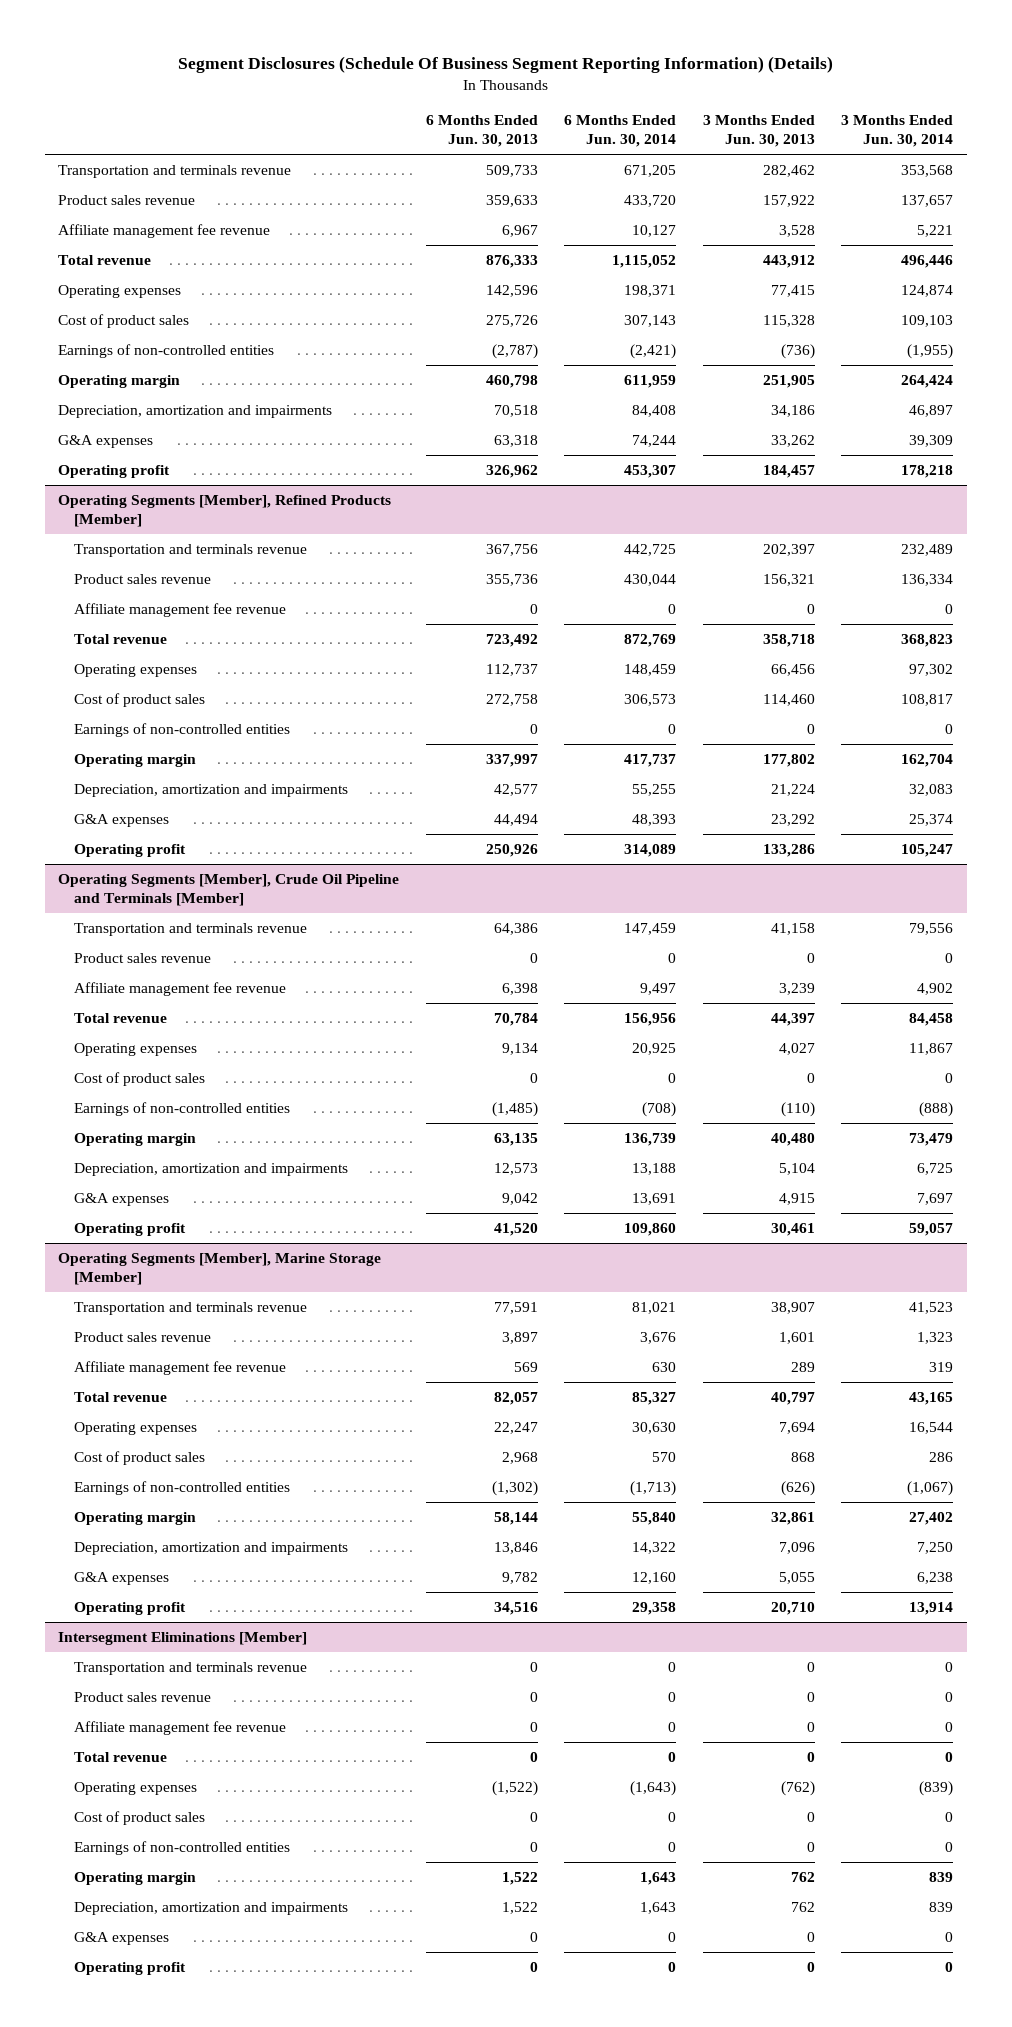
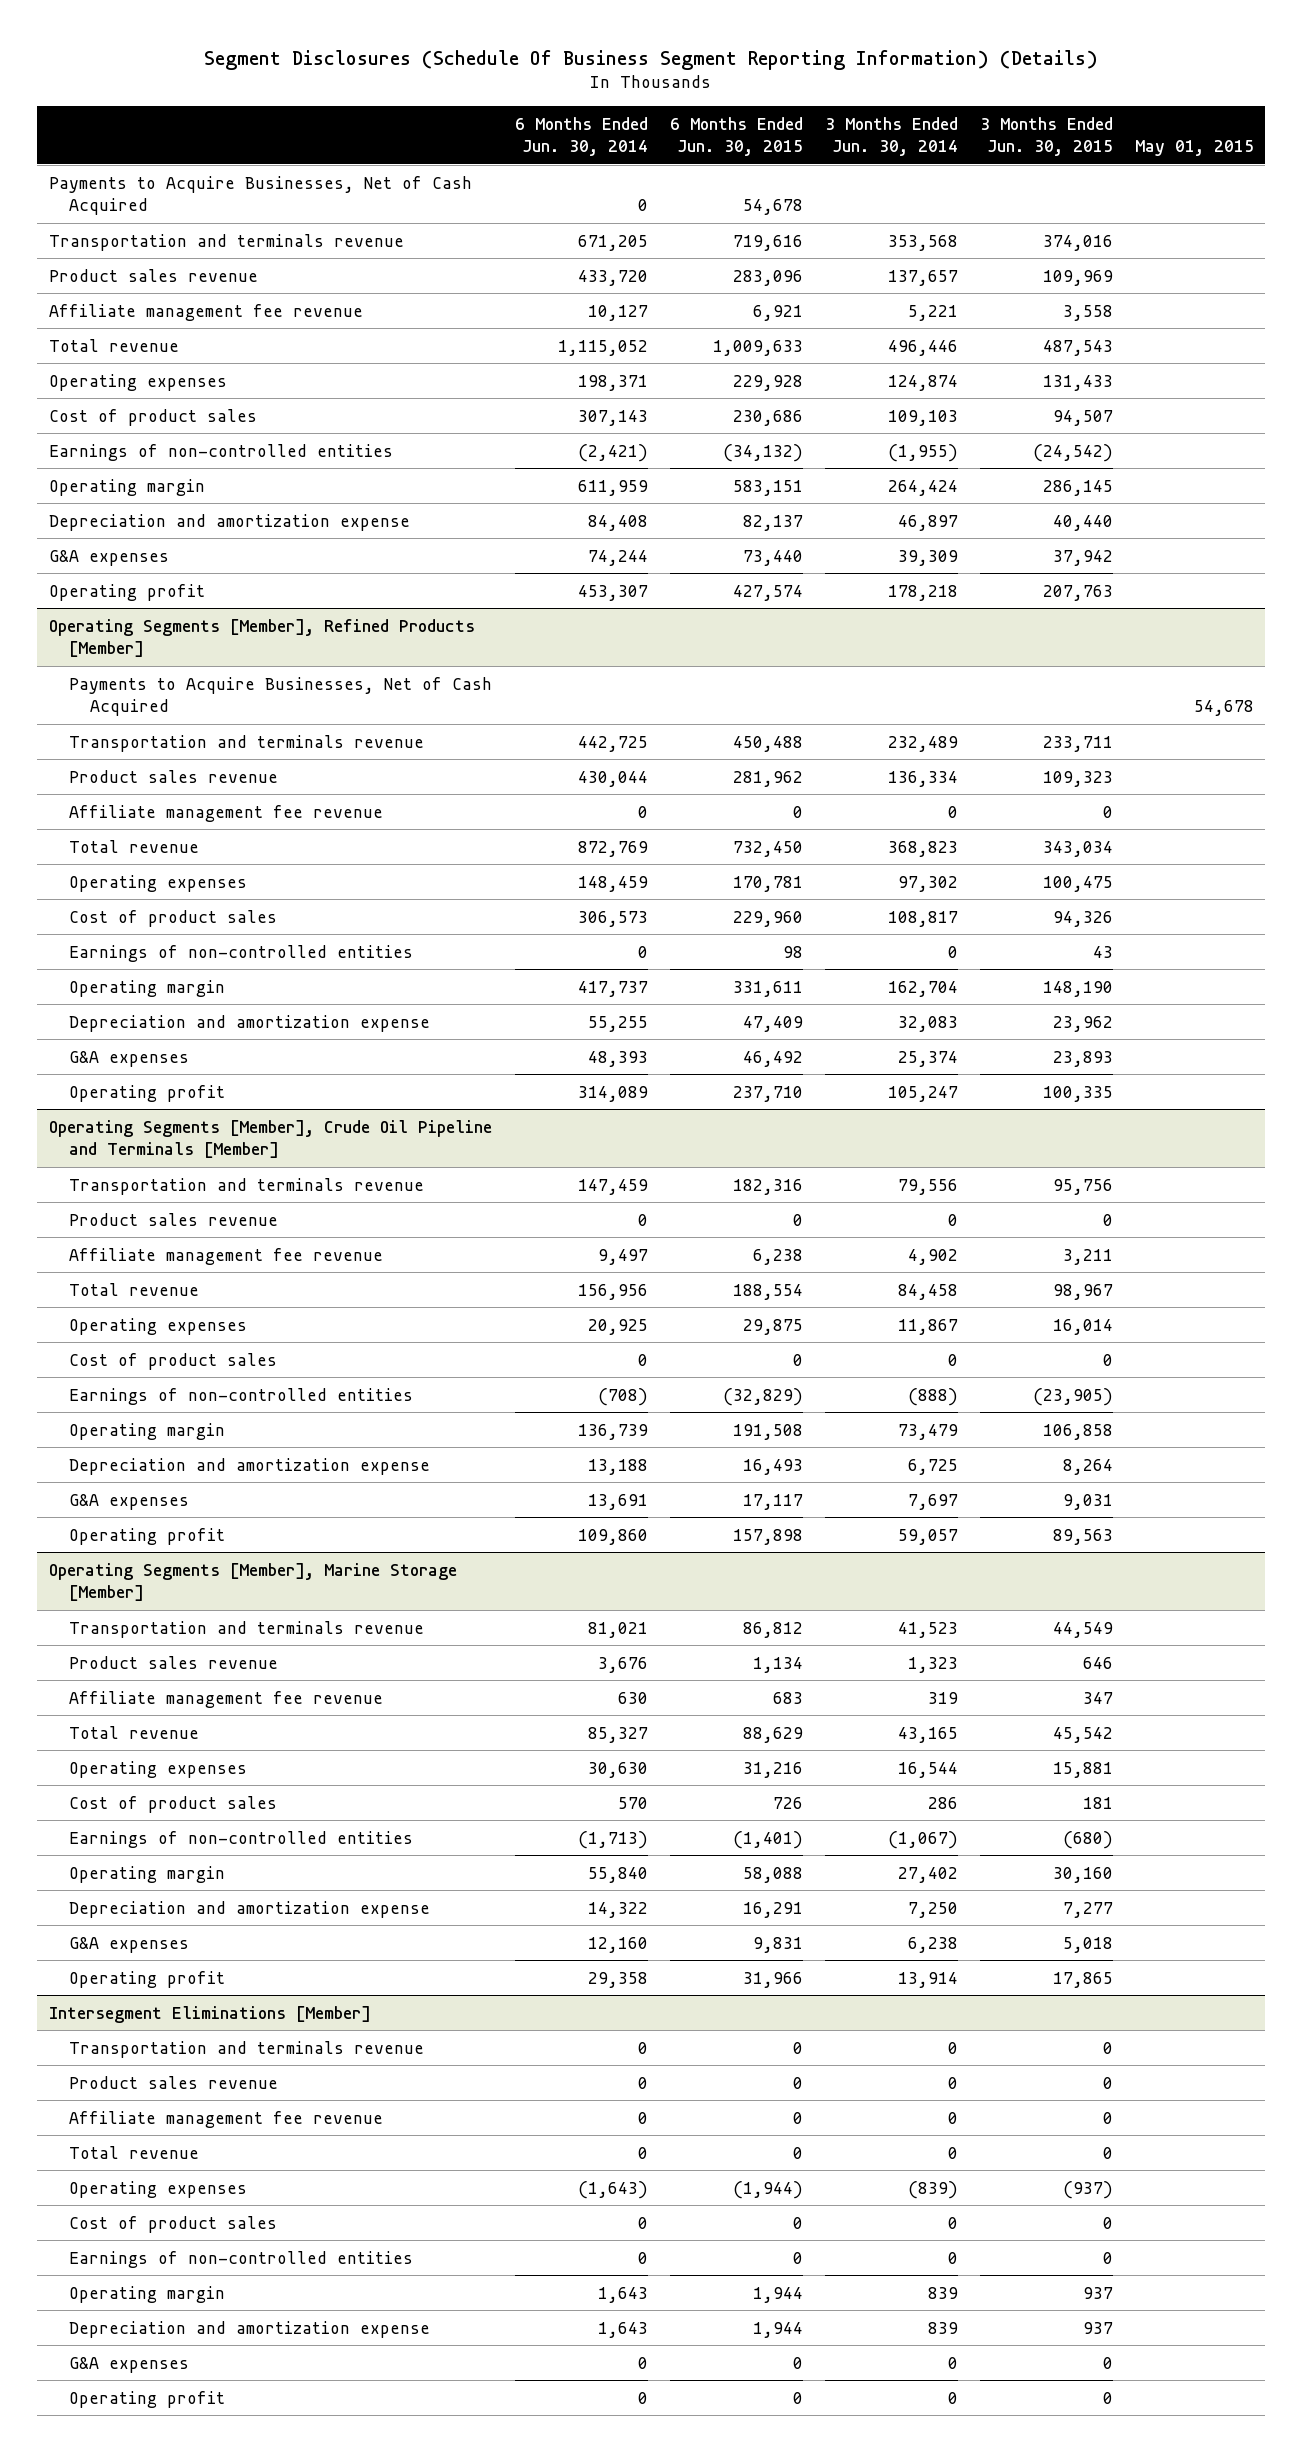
[425,114,538,148] 6 Months Ended Jun. 30, 2013 -> none
[702,114,815,148] 3 Months Ended Jun. 30, 2013 -> none
none -> [669,116,803,156] 6 Months Ended Jun. 30, 2015
none -> [980,116,1114,156] 3 Months Ended Jun. 30, 2015
none -> [1135,139,1255,156] May 01, 2015
none -> [48,175,472,216] Payments to Acquire Businesses, Net of Cash Acquired
[58,404,333,418] Depreciation, amortization and impairments -> [48,513,410,531] Depreciation and amortization expense
none -> [69,676,493,717] Payments to Acquire Businesses, Net of Cash Acquired
[74,783,349,797] Depreciation, amortization and impairments -> [69,1014,431,1032] Depreciation and amortization expense
[74,1162,349,1176] Depreciation, amortization and impairments -> [69,1457,431,1475] Depreciation and amortization expense
[74,1541,349,1555] Depreciation, amortization and impairments -> [69,1900,431,1918] Depreciation and amortization expense
[74,1901,349,1915] Depreciation, amortization and impairments -> [69,2320,431,2338] Depreciation and amortization expense

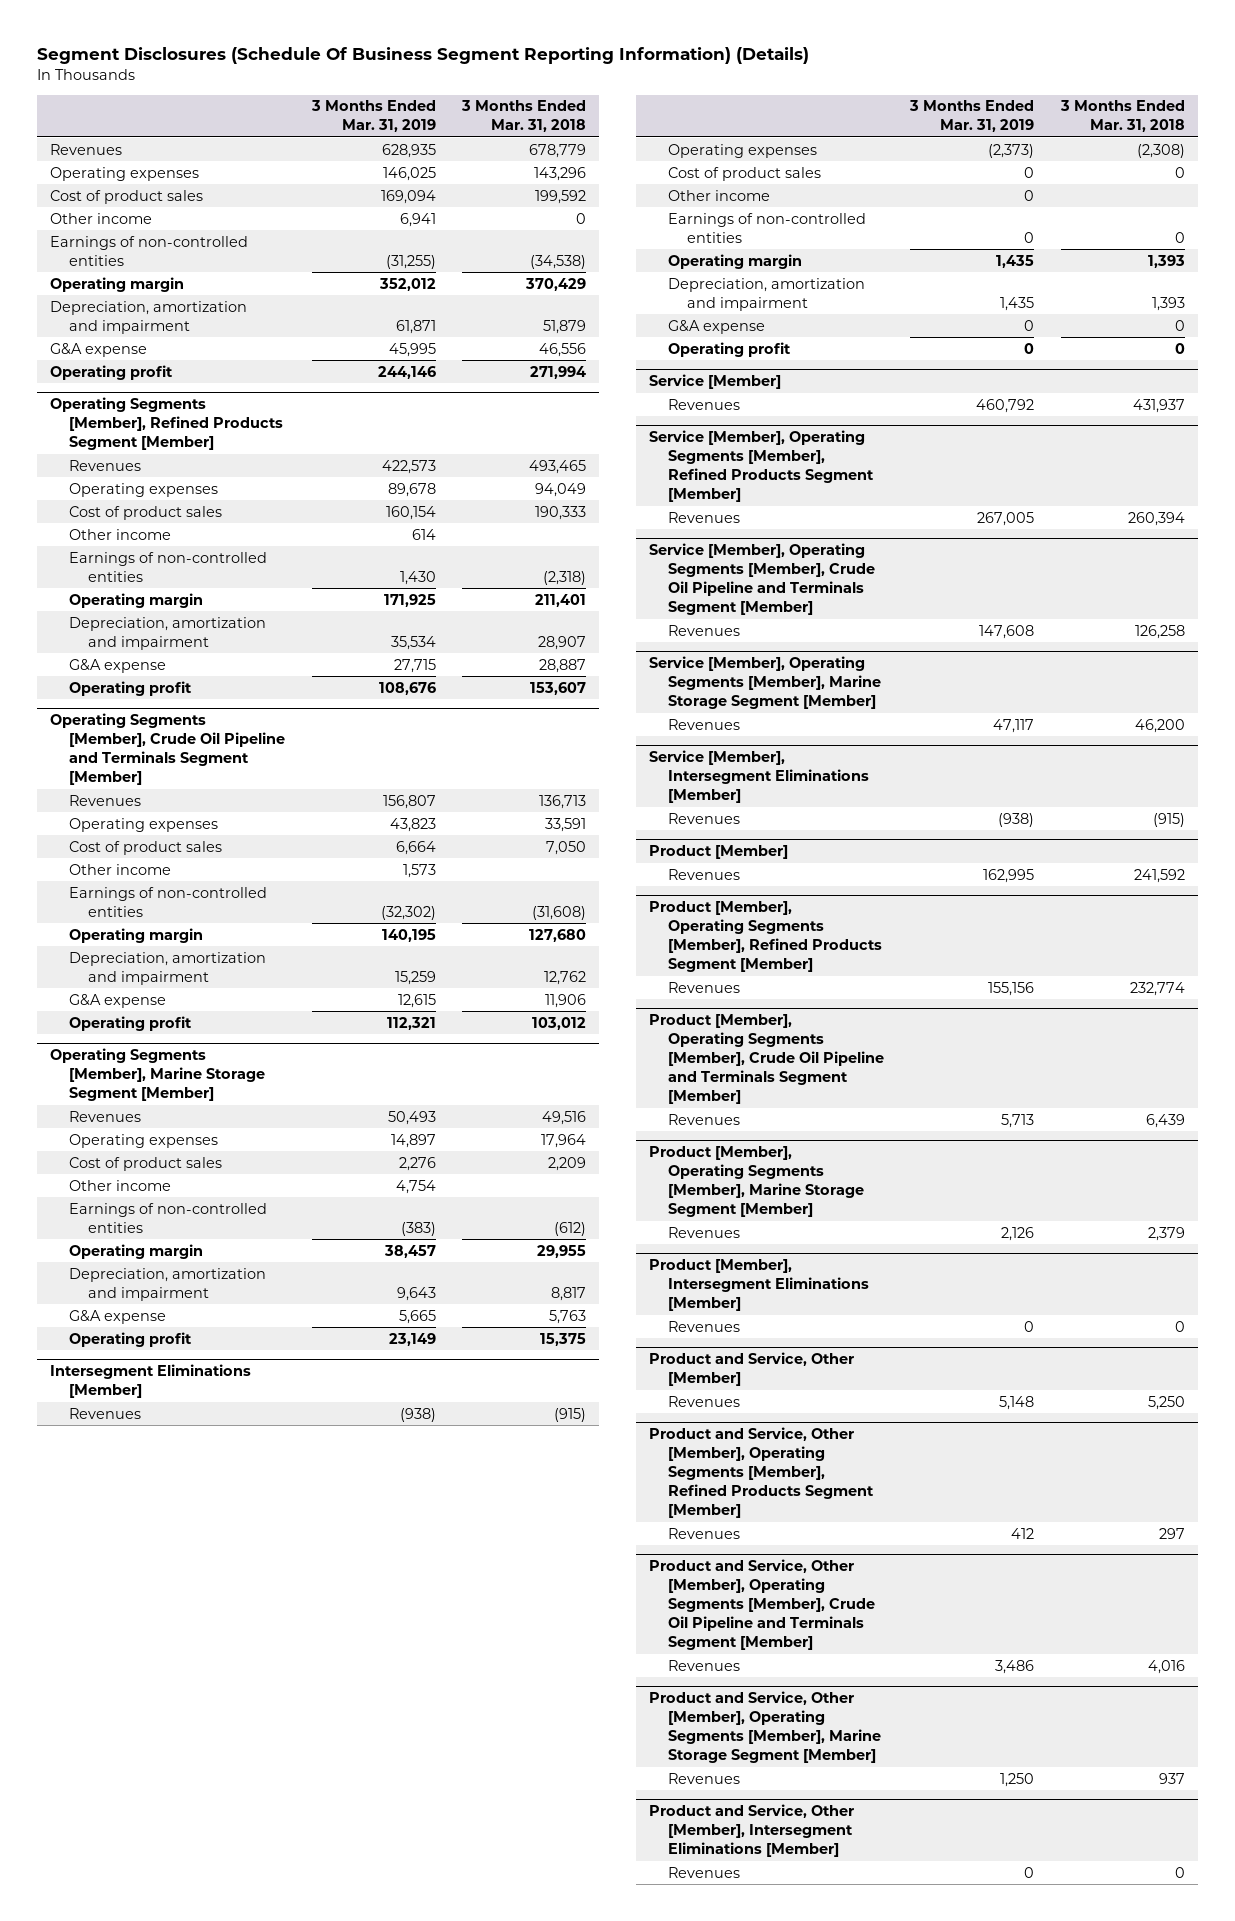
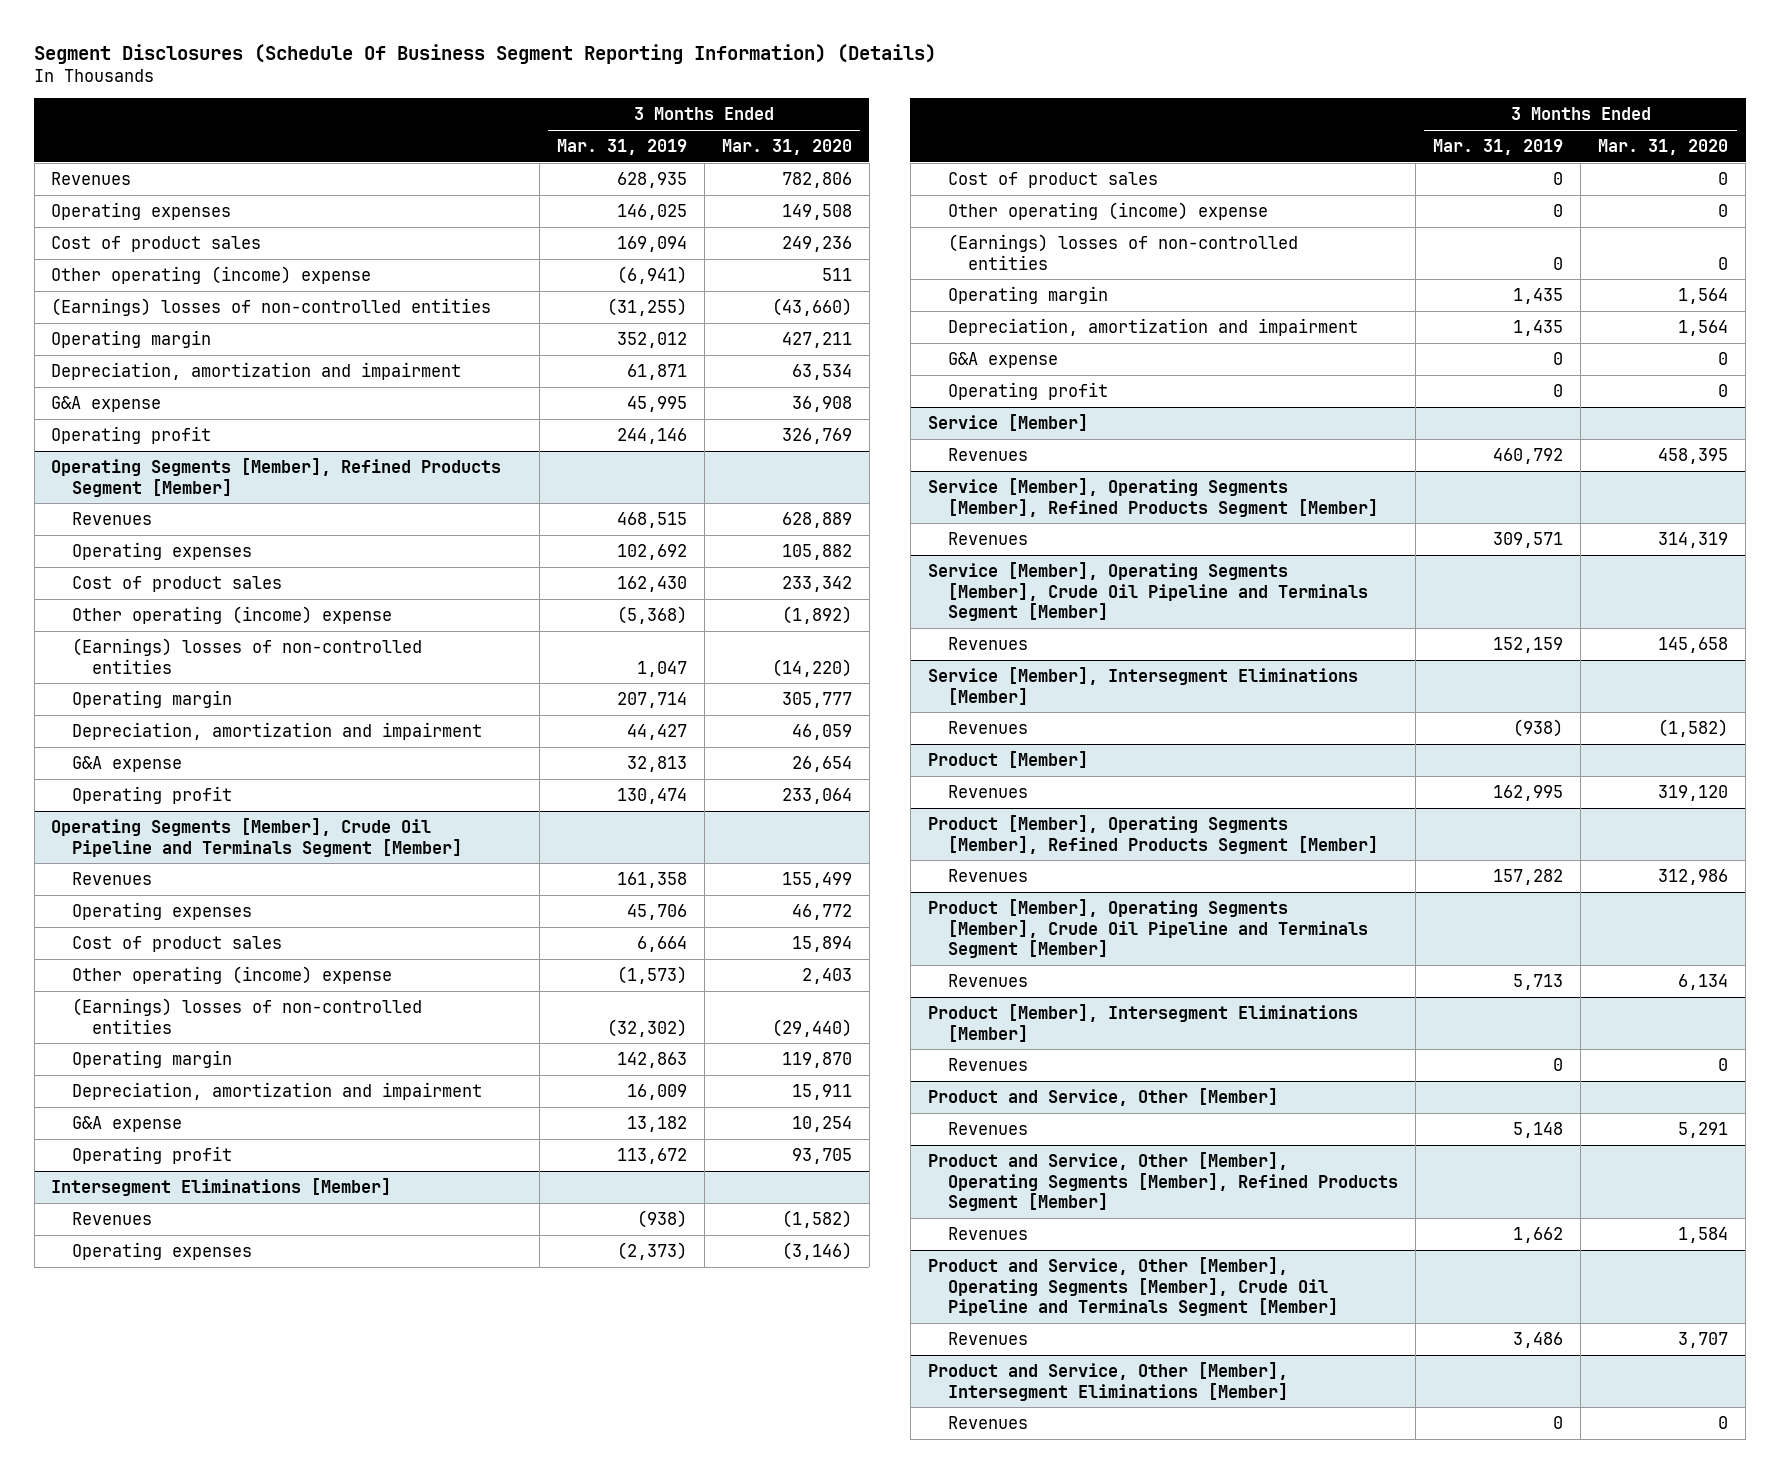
[460,100,586,133] 3 Months Ended Mar. 31, 2018 -> none
none -> [721,138,852,155] Mar. 31, 2020
[50,212,153,224] Other income -> [51,265,372,284] Other operating (income) expense
[399,212,436,227] 6,941 -> [616,265,687,284] (6,941)
[50,235,249,266] Earnings of non-controlled entities -> [51,297,492,316] (Earnings) losses of non-controlled entities
[381,459,436,474] 422,573 -> [616,511,687,528] 468,515
[387,482,436,497] 89,678 -> [616,543,687,560] 102,692
[385,505,436,520] 160,154 -> [616,575,687,592] 162,430
[69,528,172,540] Other income -> [71,605,392,624] Other operating (income) expense
[411,528,436,540] 614 -> [616,605,687,624] (5,368)
[69,551,268,582] Earnings of non-controlled entities -> [71,637,422,674] (Earnings) losses of non-controlled entities
[399,570,436,585] 1,430 -> [636,660,687,677] 1,047
[383,593,436,607] 171,925 -> [616,691,687,708] 207,714
[390,635,436,650] 35,534 -> [626,723,687,740] 44,427
[393,658,436,673] 27,715 -> [626,755,687,772] 32,813
[378,681,436,695] 108,676 -> [616,787,687,804] 130,474
[382,794,436,809] 156,807 -> [616,871,687,888] 161,358
[389,817,436,832] 43,823 -> [626,903,687,920] 45,706
[50,1048,266,1102] Operating Segments [Member], Marine Storage Segment [Member] -> none
[69,1110,142,1122] Revenues -> none
[69,1133,219,1148] Operating expenses -> none
[69,1156,223,1171] Cost of product sales -> none
[69,1179,172,1191] Other income -> none
[69,1202,268,1233] Earnings of non-controlled entities -> none
[69,1243,204,1259] Operating margin -> none
[69,1267,267,1301] Depreciation, amortization and impairment -> none
[69,1309,167,1324] G&A expense -> none
[69,1331,193,1347] Operating profit -> none
[69,863,172,875] Other income -> [71,965,392,984] Other operating (income) expense
[402,863,436,878] 1,573 -> [616,965,687,984] (1,573)
[69,886,268,917] Earnings of non-controlled entities -> [71,997,422,1034] (Earnings) losses of non-controlled entities
[381,928,436,942] 140,195 -> [616,1051,687,1068] 142,863
[394,970,436,985] 15,259 -> [626,1083,687,1100] 16,009
[397,993,436,1008] 12,615 -> [626,1115,687,1132] 13,182
[386,1016,436,1030] 112,321 -> [616,1147,687,1164] 113,672
[668,189,771,201] Other income -> [948,201,1269,220] Other operating (income) expense
[668,212,867,243] Earnings of non-controlled entities -> [948,233,1299,270] (Earnings) losses of non-controlled entities
[977,511,1035,526] 267,005 -> [1493,531,1564,548] 309,571
[649,656,882,710] Service [Member], Operating Segments [Member], Marine Storage Segment [Member] -> none
[668,718,741,730] Revenues -> none
[979,624,1035,639] 147,608 -> [1493,636,1564,653] 152,159
[988,981,1035,996] 155,156 -> [1493,868,1564,885] 157,282
[649,1146,865,1218] Product [Member], Operating Segments [Member], Marine Storage Segment [Member] -> none
[668,1226,741,1238] Revenues -> none
[1011,1527,1035,1539] 412 -> [1513,1226,1564,1243] 1,662
[649,1691,882,1764] Product and Service, Other [Member], Operating Segments [Member], Marine Storage Segment [Member] -> none
[668,1772,741,1784] Revenues -> none

